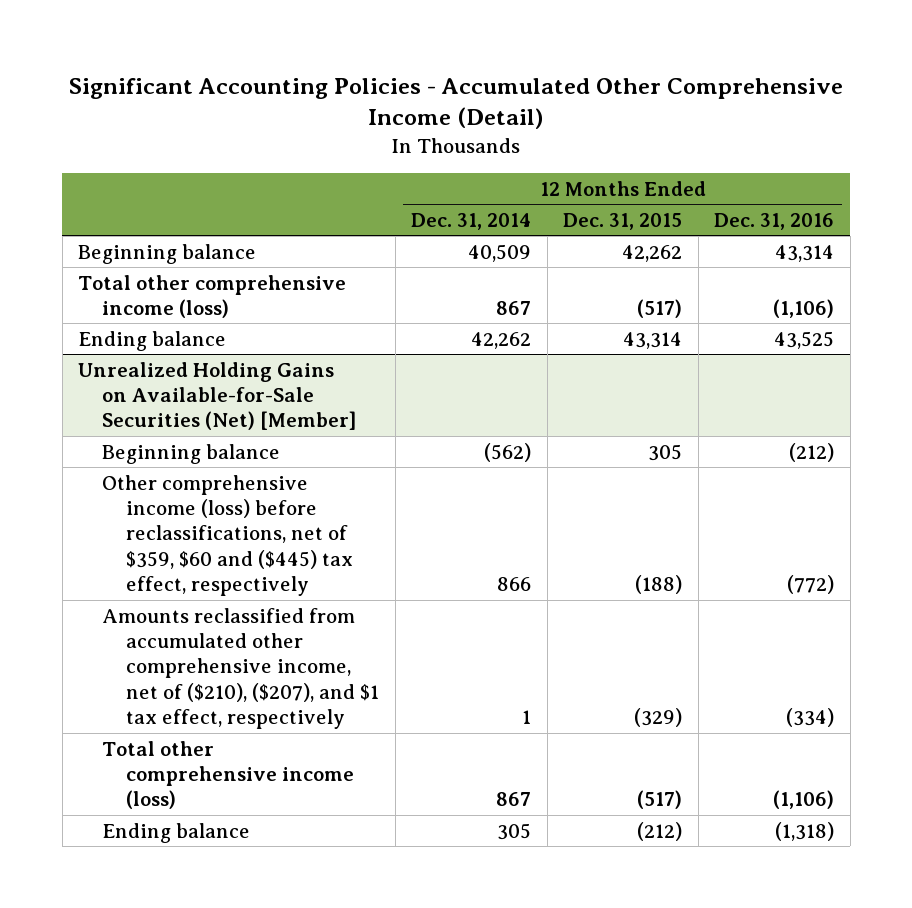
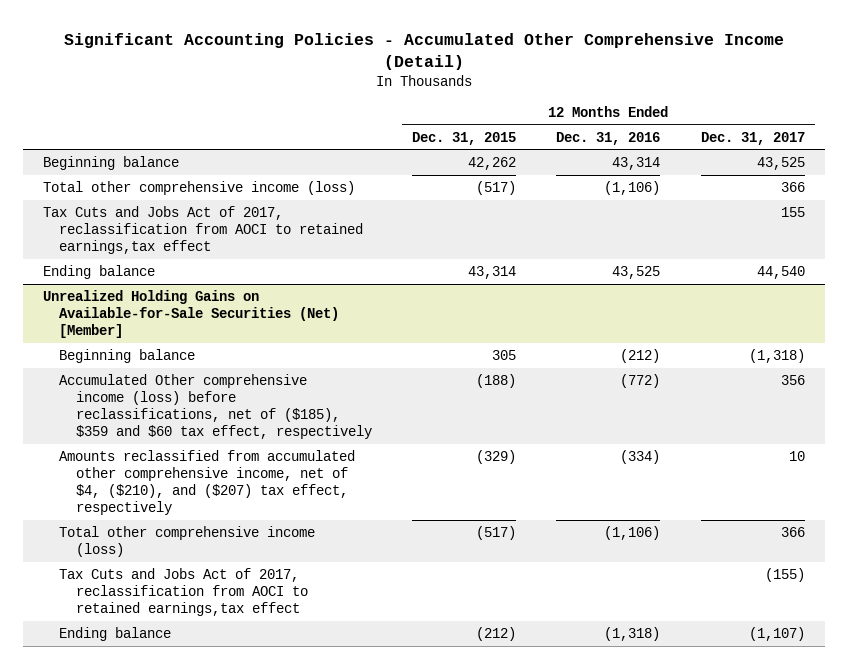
[411,212,532,230] Dec. 31, 2014 -> none
none -> [700,131,805,145] Dec. 31, 2017
none -> [43,205,364,255] Tax Cuts and Jobs Act of 2017, reclassification from AOCI to retained earnings,tax effect
[102,474,353,597] Other comprehensive income (loss) before reclassifications, net of $359, $60 and ($445) tax effect, respectively -> [59,373,372,440] Accumulated Other comprehensive income (loss) before reclassifications, net of ($185), $359 and $60 tax effect, respectively
[102,607,379,730] Amounts reclassified from accumulated other comprehensive income, net of ($210), ($207), and $1 tax effect, respectively -> [59,449,356,516] Amounts reclassified from accumulated other comprehensive income, net of $4, ($210), and ($207) tax effect, respectively
none -> [59,567,308,617] Tax Cuts and Jobs Act of 2017, reclassification from AOCI to retained earnings,tax effect

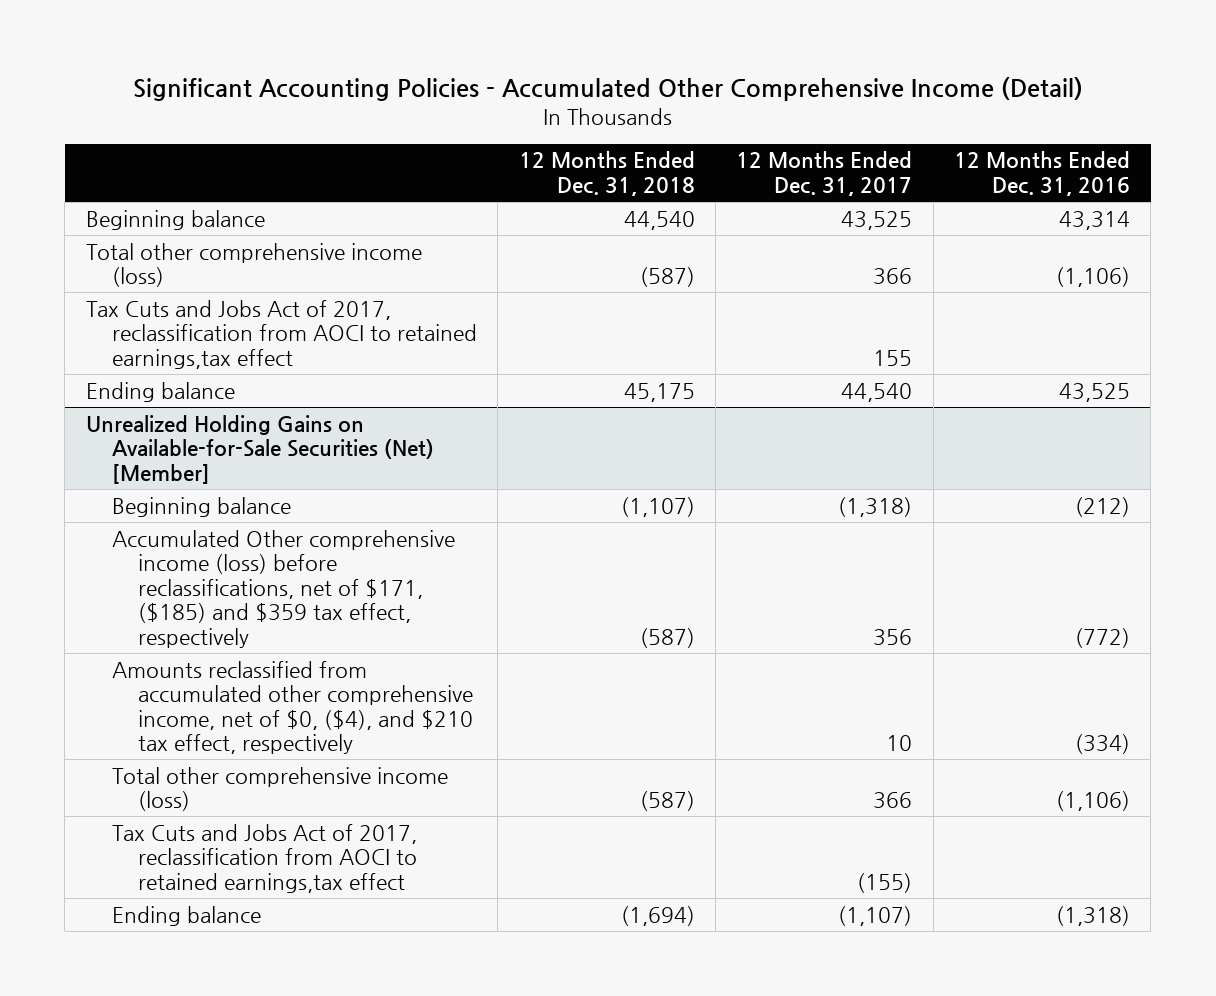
[411,131,516,145] Dec. 31, 2015 -> none
none -> [518,151,695,196] 12 Months Ended Dec. 31, 2018
[59,373,372,440] Accumulated Other comprehensive income (loss) before reclassifications, net of ($185), $359 and $60 tax effect, respectively -> [111,529,455,648] Accumulated Other comprehensive income (loss) before reclassifications, net of $171, ($185) and $359 tax effect, respectively
[59,449,356,516] Amounts reclassified from accumulated other comprehensive income, net of $4, ($210), and ($207) tax effect, respectively -> [111,660,473,755] Amounts reclassified from accumulated other comprehensive income, net of $0, ($4), and $210 tax effect, respectively

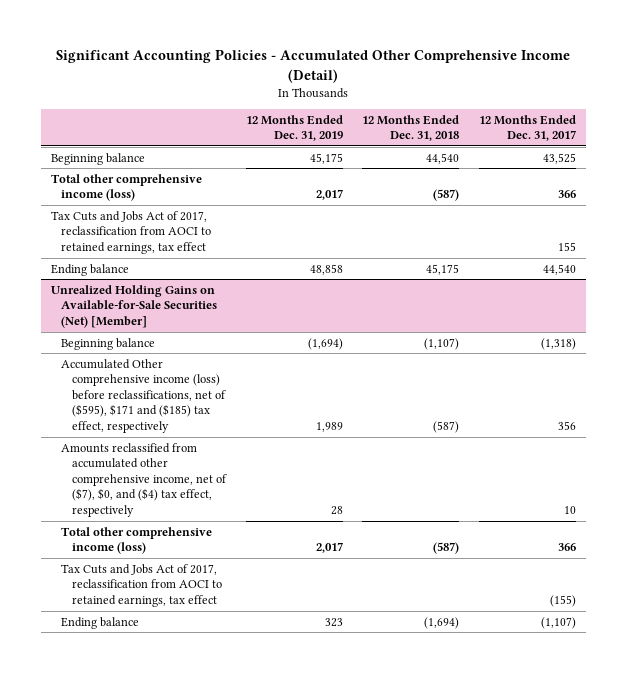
[954,151,1131,196] 12 Months Ended Dec. 31, 2016 -> none
none -> [245,114,343,142] 12 Months Ended Dec. 31, 2019
[85,299,477,369] Tax Cuts and Jobs Act of 2017, reclassification from AOCI to retained earnings,tax effect -> [50,210,212,254] Tax Cuts and Jobs Act of 2017, reclassification from AOCI to retained earnings, tax effect
[111,529,455,648] Accumulated Other comprehensive income (loss) before reclassifications, net of $171, ($185) and $359 tax effect, respectively -> [61,358,227,433] Accumulated Other comprehensive income (loss) before reclassifications, net of ($595), $171 and ($185) tax effect, respectively
[111,660,473,755] Amounts reclassified from accumulated other comprehensive income, net of $0, ($4), and $210 tax effect, respectively -> [61,442,228,517] Amounts reclassified from accumulated other comprehensive income, net of ($7), $0, and ($4) tax effect, respectively
[111,823,417,893] Tax Cuts and Jobs Act of 2017, reclassification from AOCI to retained earnings,tax effect -> [61,563,223,607] Tax Cuts and Jobs Act of 2017, reclassification from AOCI to retained earnings, tax effect

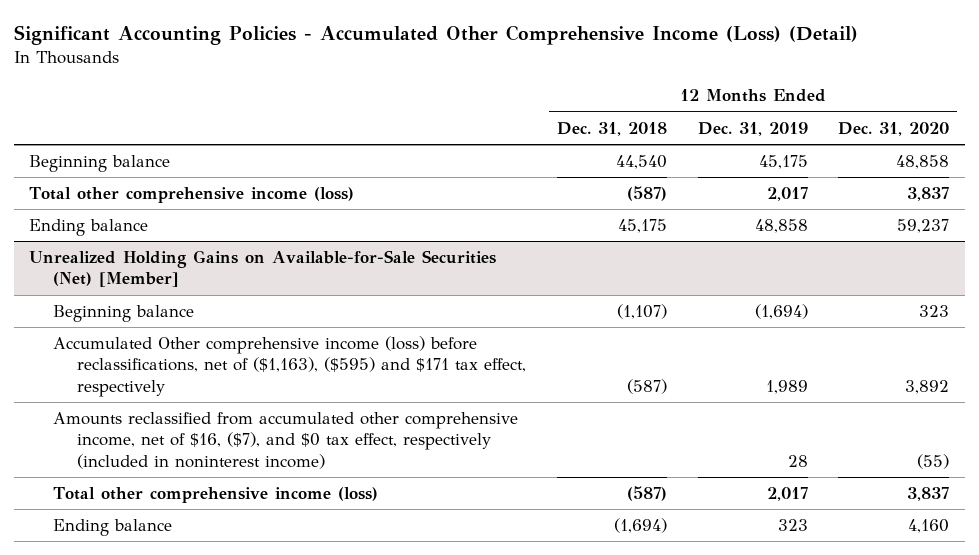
[56,49,571,83] Significant Accounting Policies - Accumulated Other Comprehensive Income (Detail) -> [14,25,859,46] Significant Accounting Policies - Accumulated Other Comprehensive Income (Loss) (Detail)
[478,114,576,142] 12 Months Ended Dec. 31, 2017 -> none
none -> [838,121,950,136] Dec. 31, 2020
[50,210,212,254] Tax Cuts and Jobs Act of 2017, reclassification from AOCI to retained earnings, tax effect -> none
[61,358,227,433] Accumulated Other comprehensive income (loss) before reclassifications, net of ($595), $171 and ($185) tax effect, respectively -> [53,335,527,397] Accumulated Other comprehensive income (loss) before reclassifications, net of ($1,163), ($595) and $171 tax effect, respectively
[61,442,228,517] Amounts reclassified from accumulated other comprehensive income, net of ($7), $0, and ($4) tax effect, respectively -> [53,411,519,469] Amounts reclassified from accumulated other comprehensive income, net of $16, ($7), and $0 tax effect, respectively (included in noninterest income)
[61,563,223,607] Tax Cuts and Jobs Act of 2017, reclassification from AOCI to retained earnings, tax effect -> none

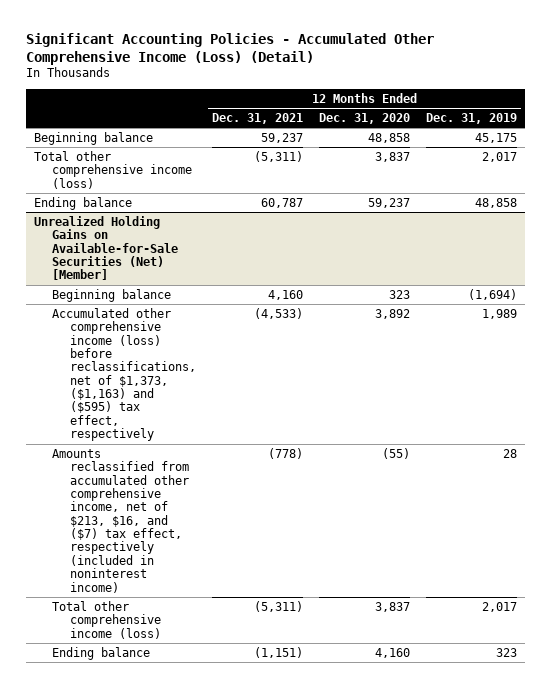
[556,121,667,136] Dec. 31, 2018 -> none
none -> [212,112,304,124] Dec. 31, 2021
[53,335,527,397] Accumulated Other comprehensive income (loss) before reclassifications, net of ($1,163), ($595) and $171 tax effect, respectively -> [52,307,197,442] Accumulated other comprehensive income (loss) before reclassifications, net of $1,373, ($1,163) and ($595) tax effect, respectively
[53,411,519,469] Amounts reclassified from accumulated other comprehensive income, net of $16, ($7), and $0 tax effect, respectively (included in noninterest income) -> [52,448,190,593] Amounts reclassified from accumulated other comprehensive income, net of $213, $16, and ($7) tax effect, respectively (included in noninterest income)

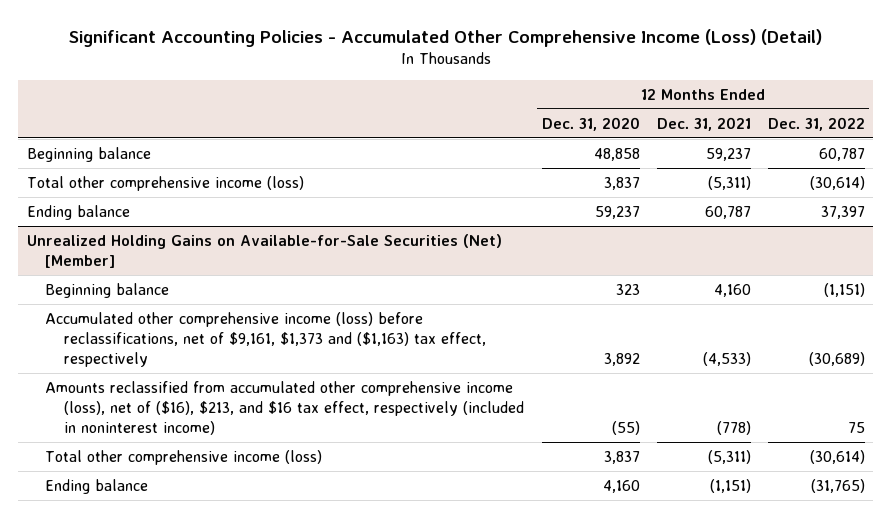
[426,112,518,124] Dec. 31, 2019 -> none
none -> [767,116,865,131] Dec. 31, 2022
[52,307,197,442] Accumulated other comprehensive income (loss) before reclassifications, net of $1,373, ($1,163) and ($595) tax effect, respectively -> [45,311,487,367] Accumulated other comprehensive income (loss) before reclassifications, net of $9,161, $1,373 and ($1,163) tax effect, respectively
[52,448,190,593] Amounts reclassified from accumulated other comprehensive income, net of $213, $16, and ($7) tax effect, respectively (included in noninterest income) -> [45,380,525,435] Amounts reclassified from accumulated other comprehensive income (loss), net of ($16), $213, and $16 tax effect, respectively (included in noninterest income)

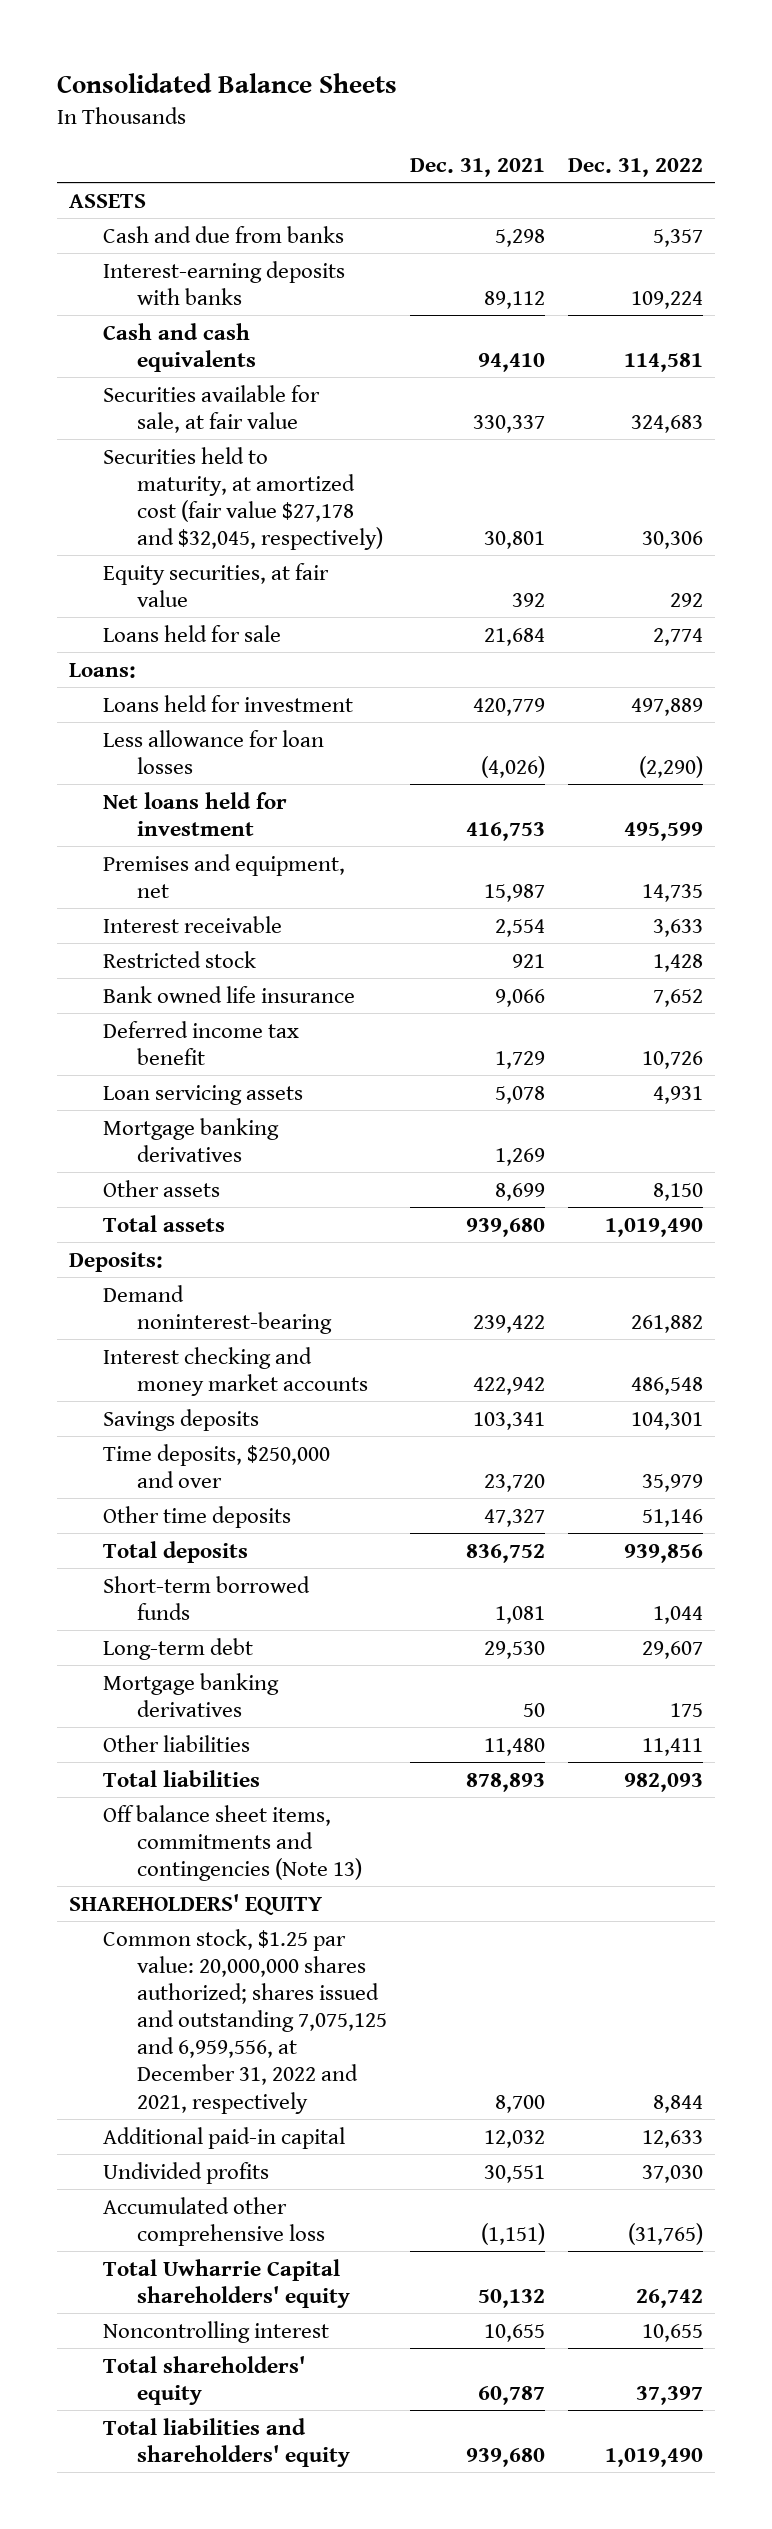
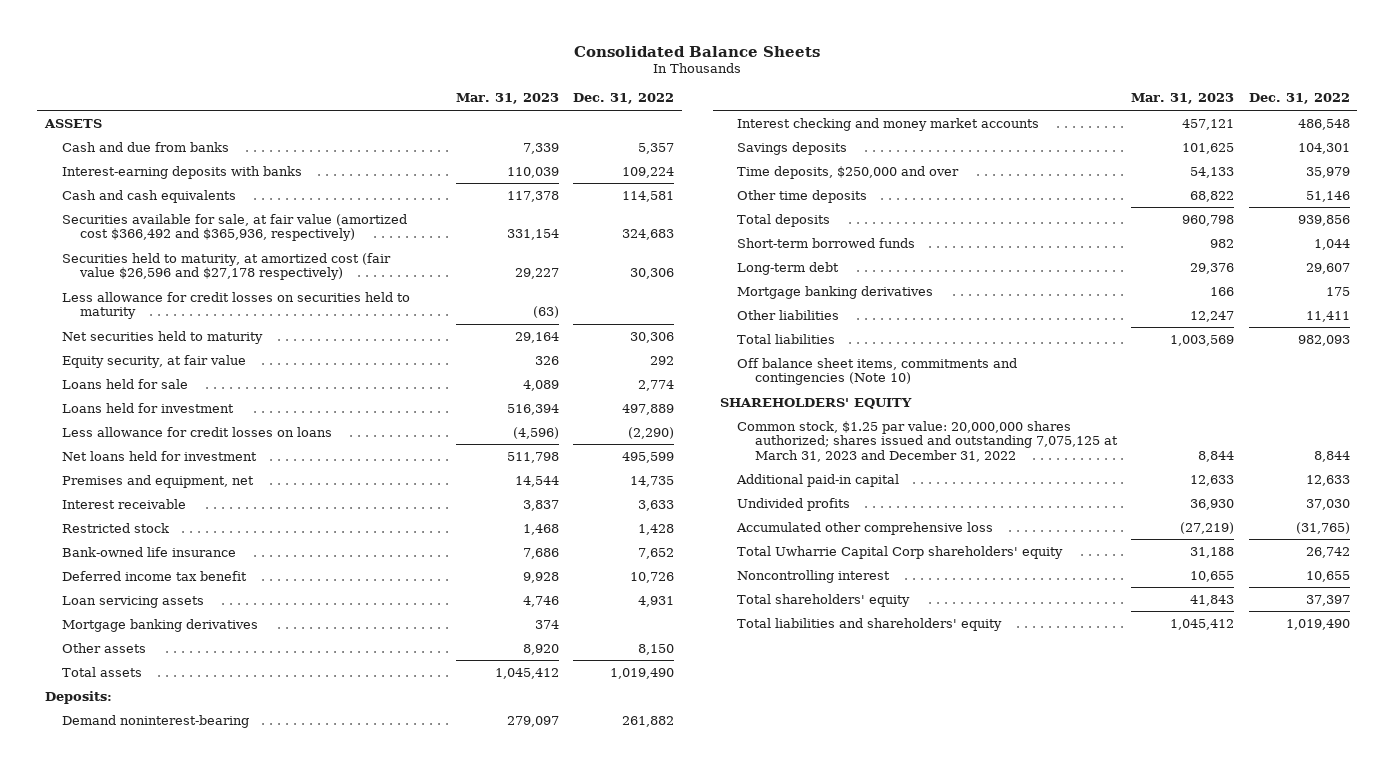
[409,157,545,177] Dec. 31, 2021 -> none
none -> [456,93,560,105] Mar. 31, 2023
[102,384,320,433] Securities available for sale, at fair value -> [62,213,408,242] Securities available for sale, at fair value (amortized cost $366,492 and $365,936, respectively)
[102,446,383,551] Securities held to maturity, at amortized cost (fair value $27,178 and $32,045, respectively) -> [62,252,392,281] Securities held to maturity, at amortized cost (fair value $26,596 and $27,178 respectively)
none -> [62,291,411,320] Less allowance for credit losses on securities held to maturity
none -> [62,330,264,344] Net securities held to maturity
[102,562,329,607] Equity securities, at fair value -> [62,354,247,368] Equity security, at fair value
[68,662,136,678] Loans: -> none
[102,729,324,774] Less allowance for loan losses -> [62,426,333,437] Less allowance for credit losses on loans
[102,985,355,1003] Bank owned life insurance -> [62,546,237,557] Bank-owned life insurance
[102,1804,362,1881] Off balance sheet items, commitments and contingencies (Note 13) -> [737,357,1018,386] Off balance sheet items, commitments and contingencies (Note 10)
[102,1928,387,2114] Common stock, $1.25 par value: 20,000,000 shares authorized; shares issued and outstanding 7,075,125 and 6,959,556, at December 31, 2022 and 2021, respectively -> [737,420,1118,462] Common stock, $1.25 par value: 20,000,000 shares authorized; shares issued and outstanding 7,075,125 at March 31, 2023 and December 31, 2022
[102,2258,350,2308] Total Uwharrie Capital shareholders' equity -> [737,545,1064,559] Total Uwharrie Capital Corp shareholders' equity

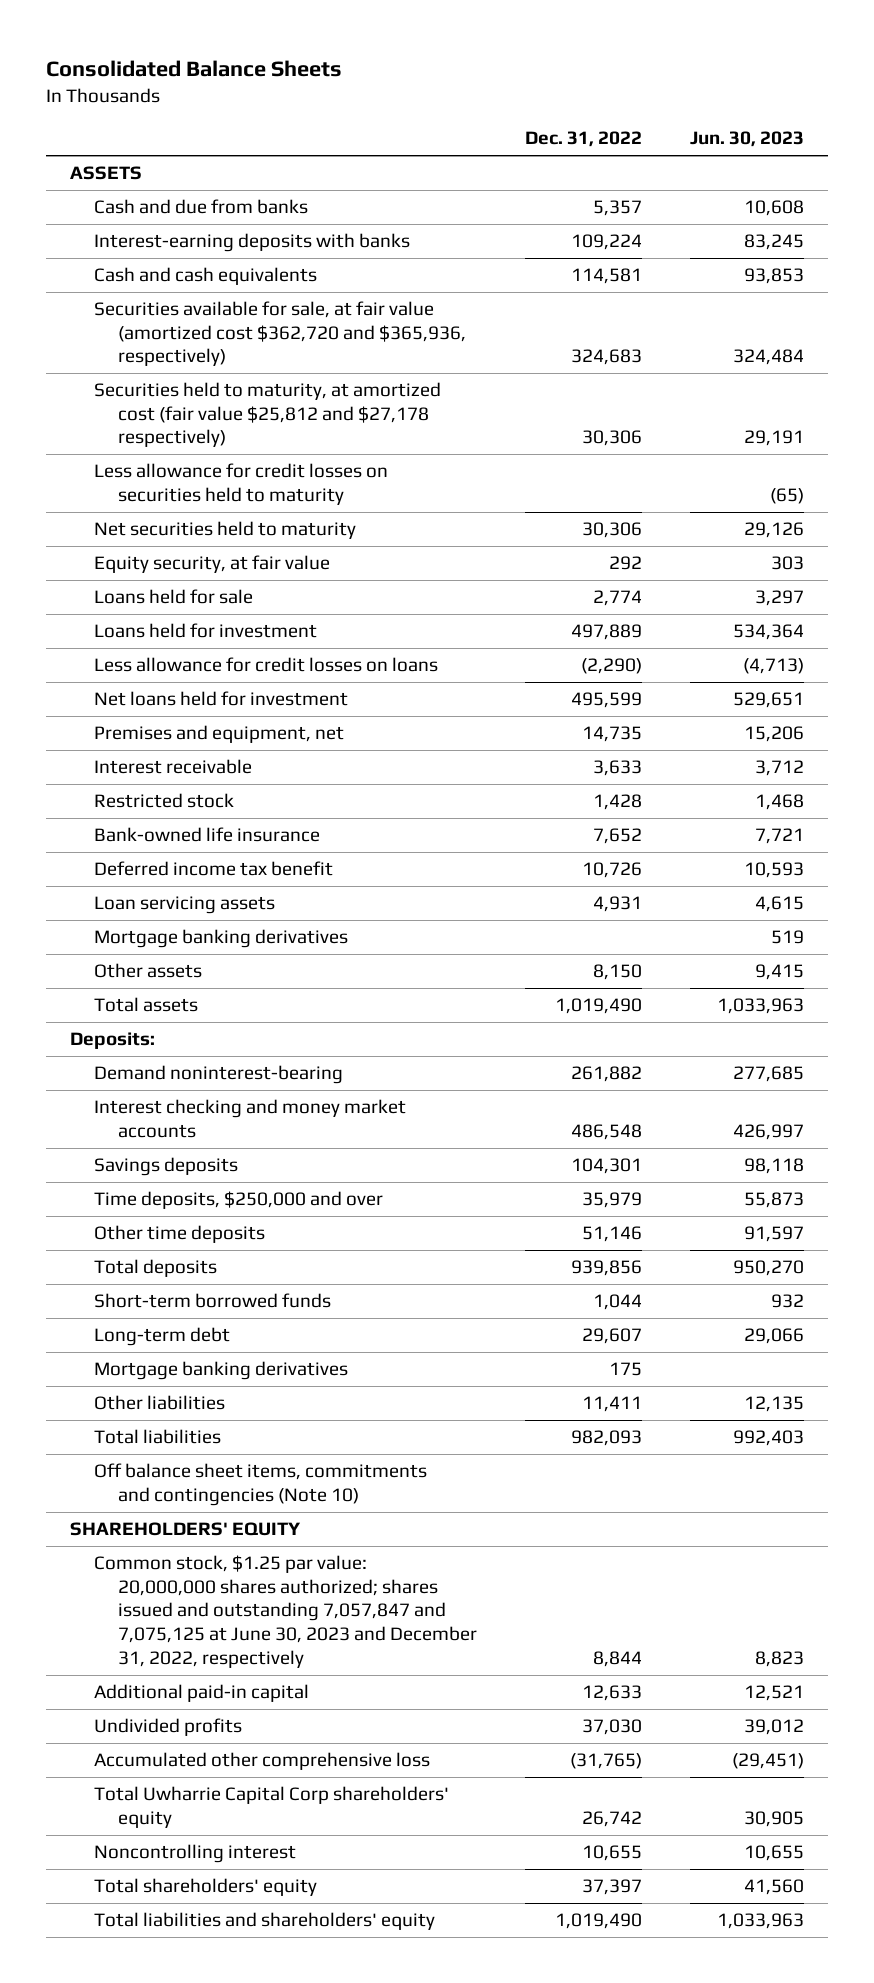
[456,93,560,105] Mar. 31, 2023 -> none
none -> [689,131,804,148] Jun. 30, 2023
[62,213,408,242] Securities available for sale, at fair value (amortized cost $366,492 and $365,936, respectively) -> [94,301,466,367] Securities available for sale, at fair value (amortized cost $362,720 and $365,936, respectively)
[62,252,392,281] Securities held to maturity, at amortized cost (fair value $26,596 and $27,178 respectively) -> [94,382,442,448] Securities held to maturity, at amortized cost (fair value $25,812 and $27,178 respectively)
[737,420,1118,462] Common stock, $1.25 par value: 20,000,000 shares authorized; shares issued and outstanding 7,075,125 at March 31, 2023 and December 31, 2022 -> [94,1555,477,1668] Common stock, $1.25 par value: 20,000,000 shares authorized; shares issued and outstanding 7,057,847 and 7,075,125 at June 30, 2023 and December 31, 2022, respectively

